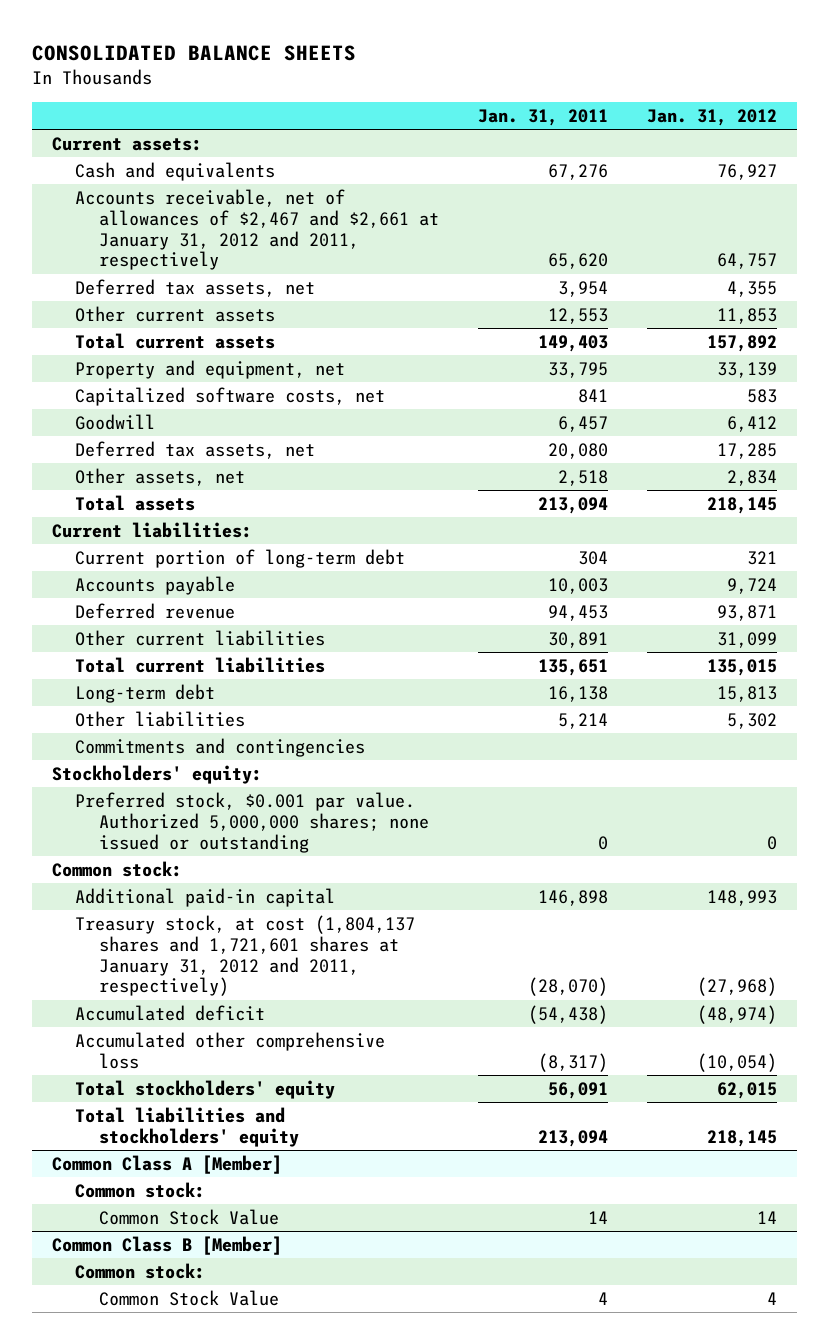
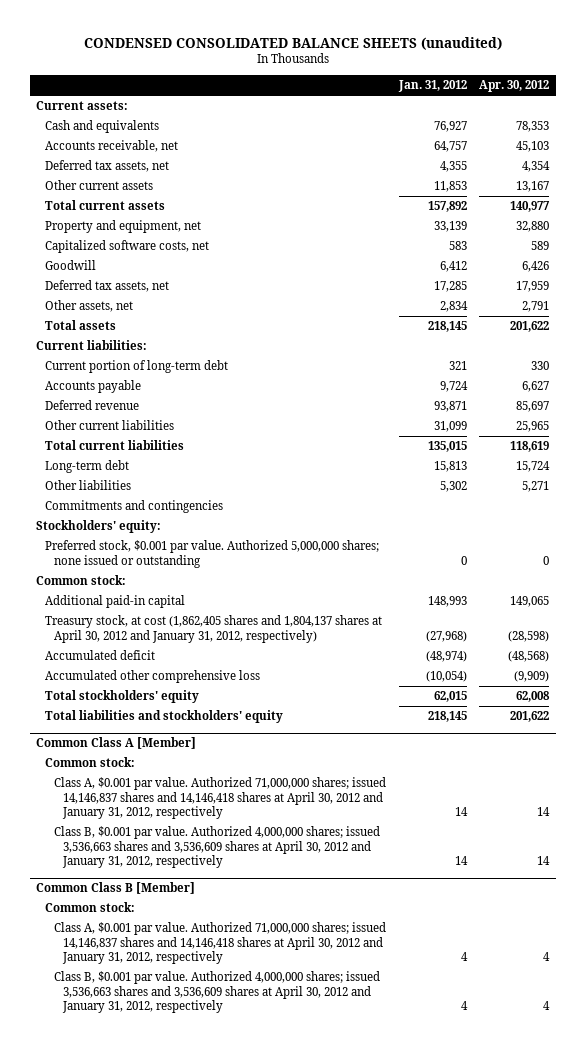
[31,44,356,61] CONSOLIDATED BALANCE SHEETS -> [83,36,502,50] CONDENSED CONSOLIDATED BALANCE SHEETS (unaudited)
[477,109,608,127] Jan. 31, 2011 -> none
none -> [479,80,550,93] Apr. 30, 2012
[75,188,439,271] Accounts receivable, net of allowances of $2,467 and $2,661 at January 31, 2012 and 2011, respectively -> [44,140,178,153] Accounts receivable, net
[75,914,416,997] Treasury stock, at cost (1,804,137 shares and 1,721,601 shares at January 31, 2012 and 2011, respectively) -> [44,615,382,643] Treasury stock, at cost (1,862,405 shares and 1,804,137 shares at April 30, 2012 and January 31, 2012, respectively)
[98,1208,279,1225] Common Stock Value -> [53,777,386,820] Class A, $0.001 par value. Authorized 71,000,000 shares; issued 14,146,837 shares and 14,146,418 shares at April 30, 2012 and January 31, 2012, respectively
none -> [53,826,380,869] Class B, $0.001 par value. Authorized 4,000,000 shares; issued 3,536,663 shares and 3,536,609 shares at April 30, 2012 and January 31, 2012, respectively
[98,1289,279,1306] Common Stock Value -> [53,922,386,965] Class A, $0.001 par value. Authorized 71,000,000 shares; issued 14,146,837 shares and 14,146,418 shares at April 30, 2012 and January 31, 2012, respectively
none -> [53,971,380,1014] Class B, $0.001 par value. Authorized 4,000,000 shares; issued 3,536,663 shares and 3,536,609 shares at April 30, 2012 and January 31, 2012, respectively

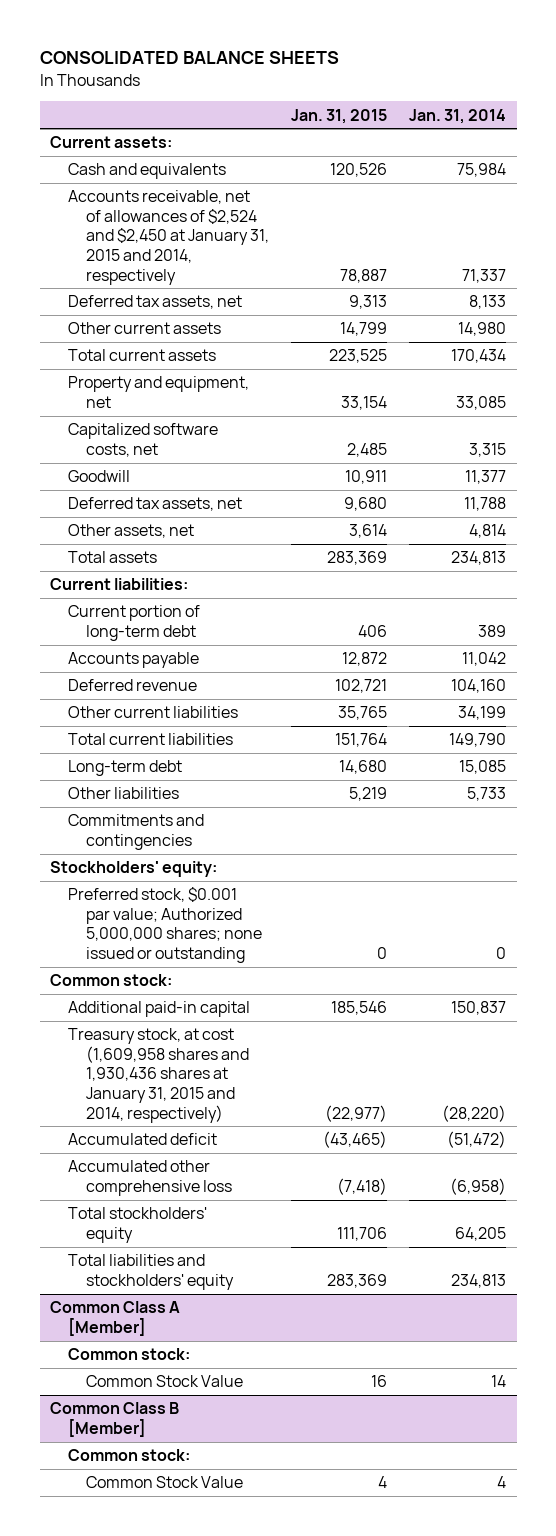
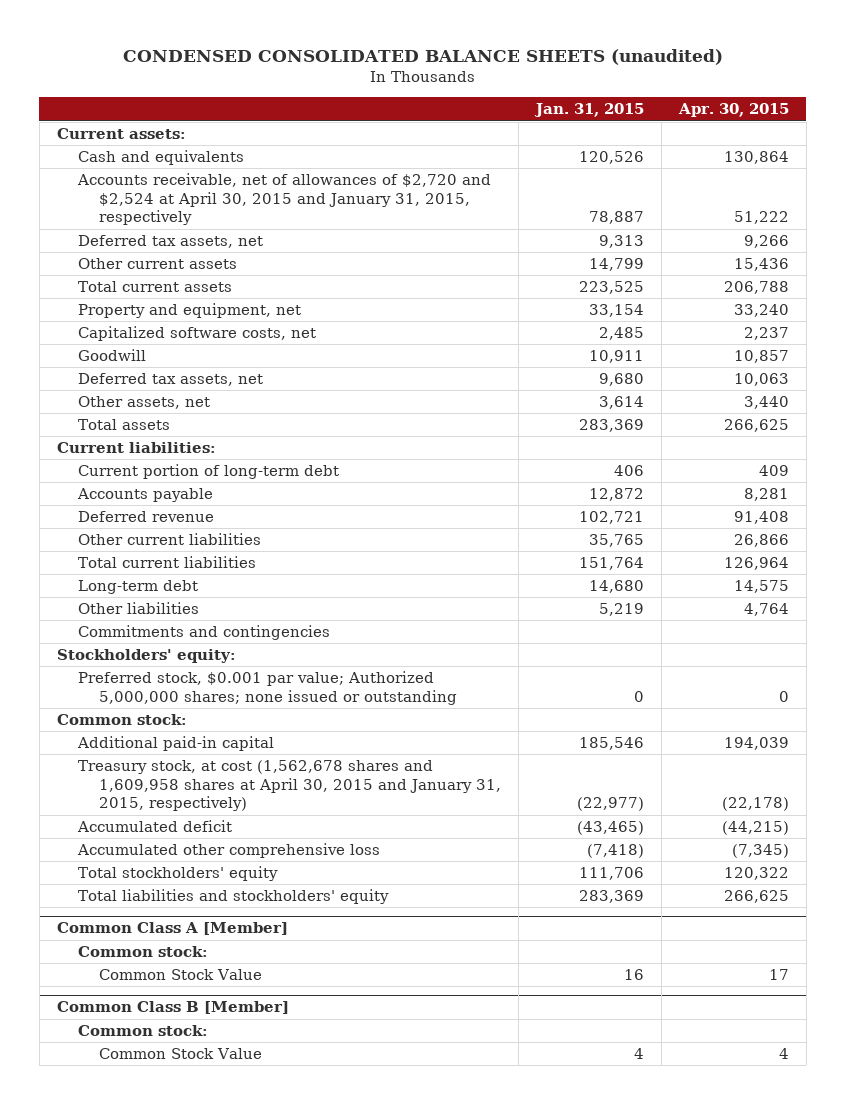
[39,51,339,65] CONSOLIDATED BALANCE SHEETS -> [122,49,723,66] CONDENSED CONSOLIDATED BALANCE SHEETS (unaudited)
[408,108,506,124] Jan. 31, 2014 -> none
none -> [677,103,789,118] Apr. 30, 2015
[68,190,270,285] Accounts receivable, net of allowances of $2,524 and $2,450 at January 31, 2015 and 2014, respectively -> [76,173,491,226] Accounts receivable, net of allowances of $2,720 and $2,524 at April 30, 2015 and January 31, 2015, respectively
[68,1028,250,1123] Treasury stock, at cost (1,609,958 shares and 1,930,436 shares at January 31, 2015 and 2014, respectively) -> [77,760,502,812] Treasury stock, at cost (1,562,678 shares and 1,609,958 shares at April 30, 2015 and January 31, 2015, respectively)

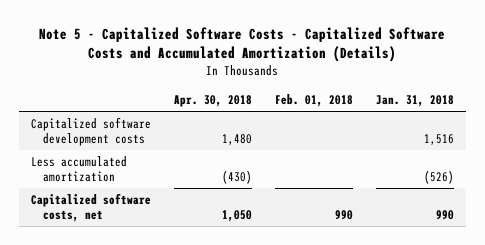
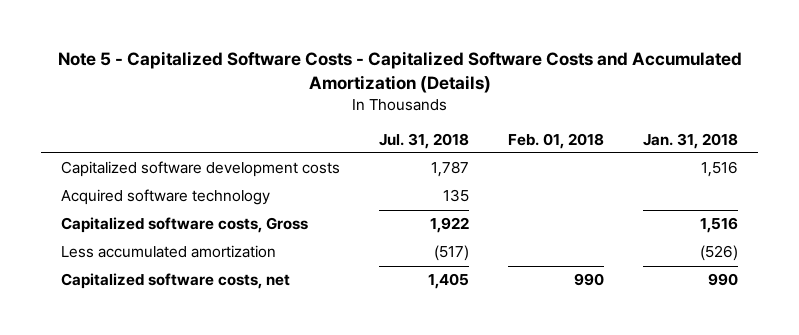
[173,94,252,107] Apr. 30, 2018 -> none
none -> [379,132,470,149] Jul. 31, 2018
none -> [60,189,270,206] Acquired software technology
none -> [60,217,308,234] Capitalized software costs, Gross

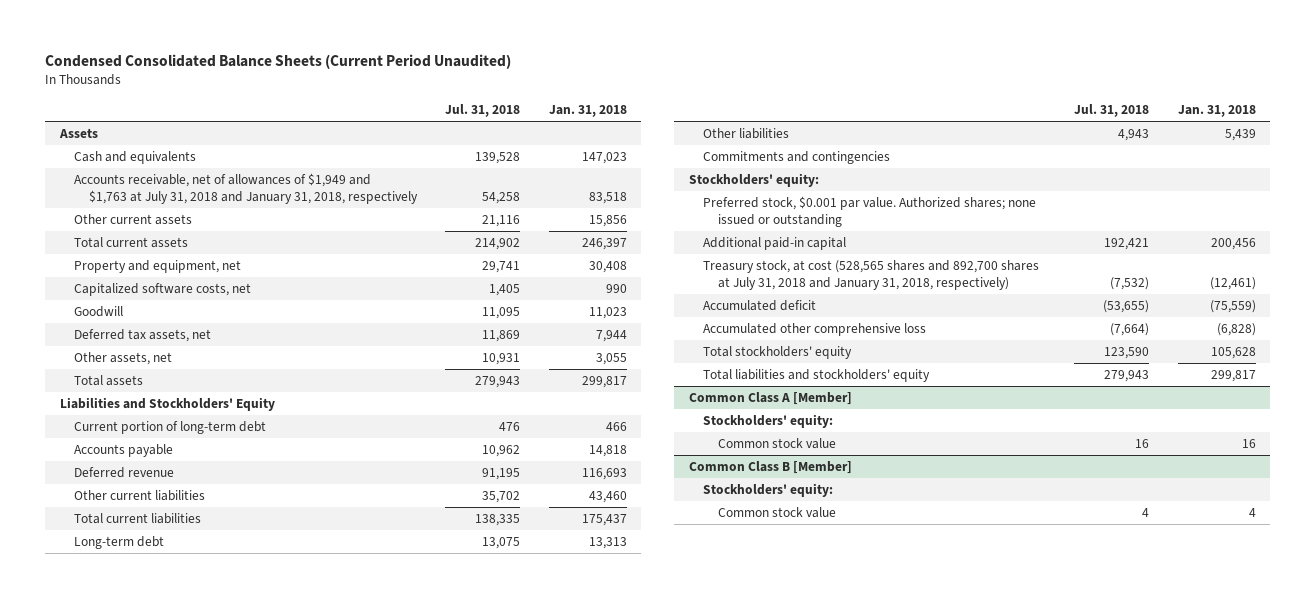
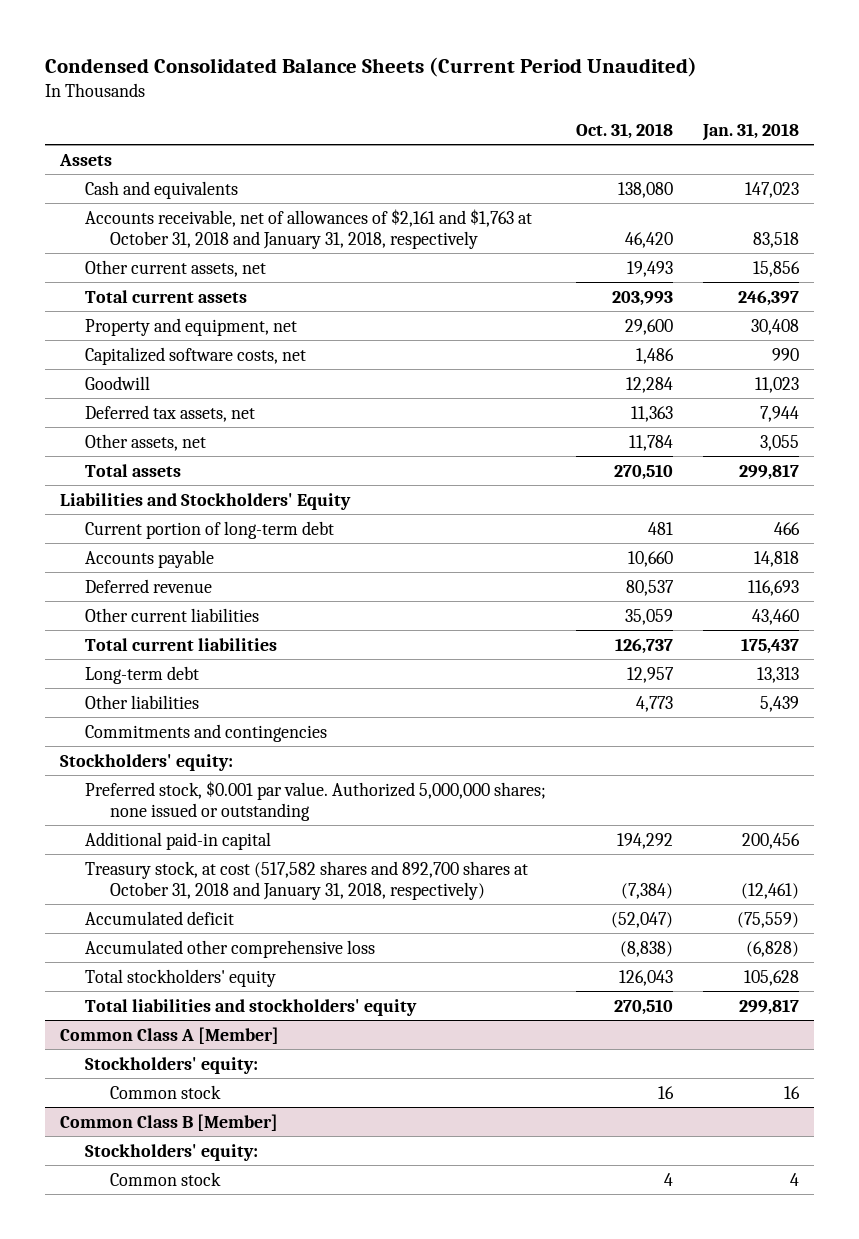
[445,103,521,117] Jul. 31, 2018 -> none
none -> [575,122,673,139] Oct. 31, 2018
[74,173,418,204] Accounts receivable, net of allowances of $1,949 and $1,763 at July 31, 2018 and January 31, 2018, respectively -> [84,208,532,249] Accounts receivable, net of allowances of $2,161 and $1,763 at October 31, 2018 and January 31, 2018, respectively
[74,214,193,226] Other current assets -> [84,259,266,277] Other current assets, net
[703,196,1037,227] Preferred stock, $0.001 par value. Authorized shares; none issued or outstanding -> [84,780,546,821] Preferred stock, $0.001 par value. Authorized 5,000,000 shares; none issued or outstanding
[703,260,1040,290] Treasury stock, at cost (528,565 shares and 892,700 shares at July 31, 2018 and January 31, 2018, respectively) -> [84,860,528,900] Treasury stock, at cost (517,582 shares and 892,700 shares at October 31, 2018 and January 31, 2018, respectively)
[717,438,836,450] Common stock value -> [110,1084,222,1099] Common stock
[717,507,836,519] Common stock value -> [110,1171,222,1186] Common stock

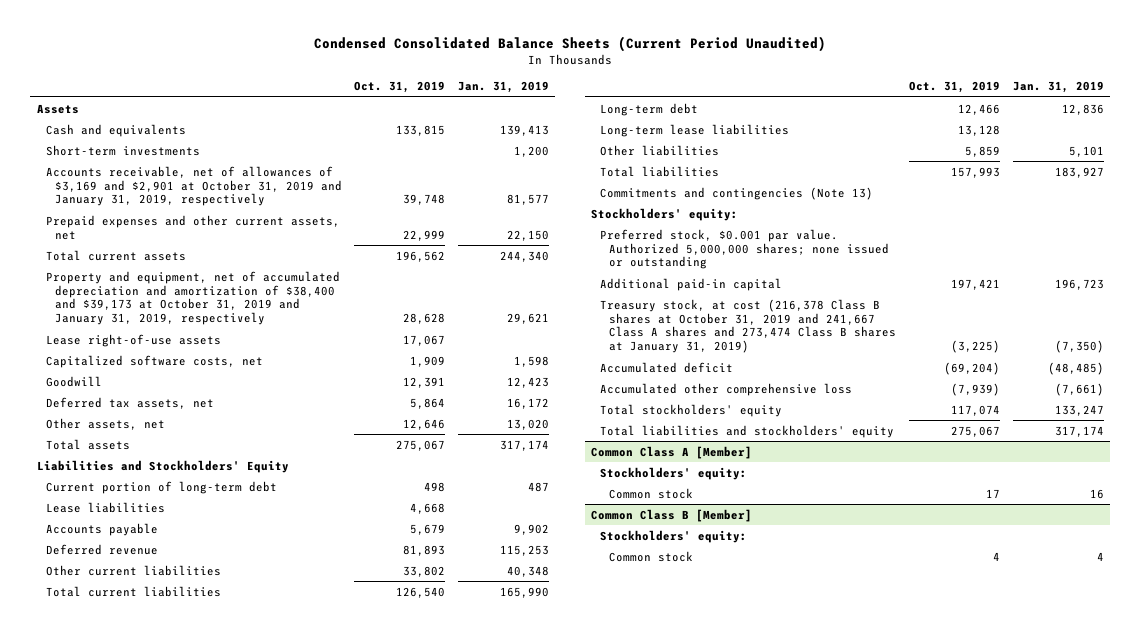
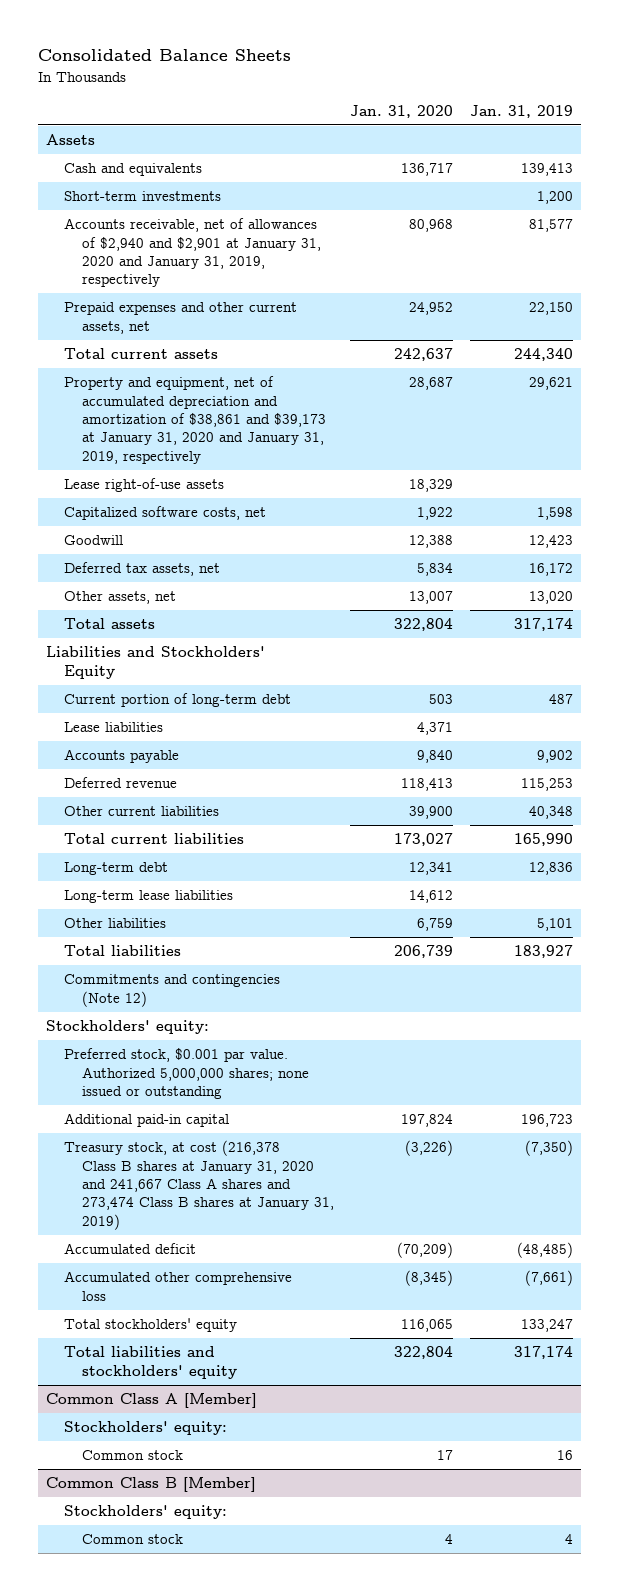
[314,36,827,53] Condensed Consolidated Balance Sheets (Current Period Unaudited) -> [38,49,292,62] Consolidated Balance Sheets
[354,81,446,94] Oct. 31, 2019 -> none
none -> [350,104,454,118] Jan. 31, 2020
[45,165,342,207] Accounts receivable, net of allowances of $3,169 and $2,901 at October 31, 2019 and January 31, 2019, respectively -> [64,218,322,288] Accounts receivable, net of allowances of $2,940 and $2,901 at January 31, 2020 and January 31, 2019, respectively
[45,270,340,326] Property and equipment, net of accumulated depreciation and amortization of $38,400 and $39,173 at October 31, 2019 and January 31, 2019, respectively -> [64,376,327,464] Property and equipment, net of accumulated depreciation and amortization of $38,861 and $39,173 at January 31, 2020 and January 31, 2019, respectively
[600,186,874,200] Commitments and contingencies (Note 13) -> [64,974,281,1007] Commitments and contingencies (Note 12)
[600,298,897,354] Treasury stock, at cost (216,378 Class B shares at October 31, 2019 and 241,667 Class A shares and 273,474 Class B shares at January 31, 2019) -> [64,1140,335,1230] Treasury stock, at cost (216,378 Class B shares at January 31, 2020 and 241,667 Class A shares and 273,474 Class B shares at January 31, 2019)

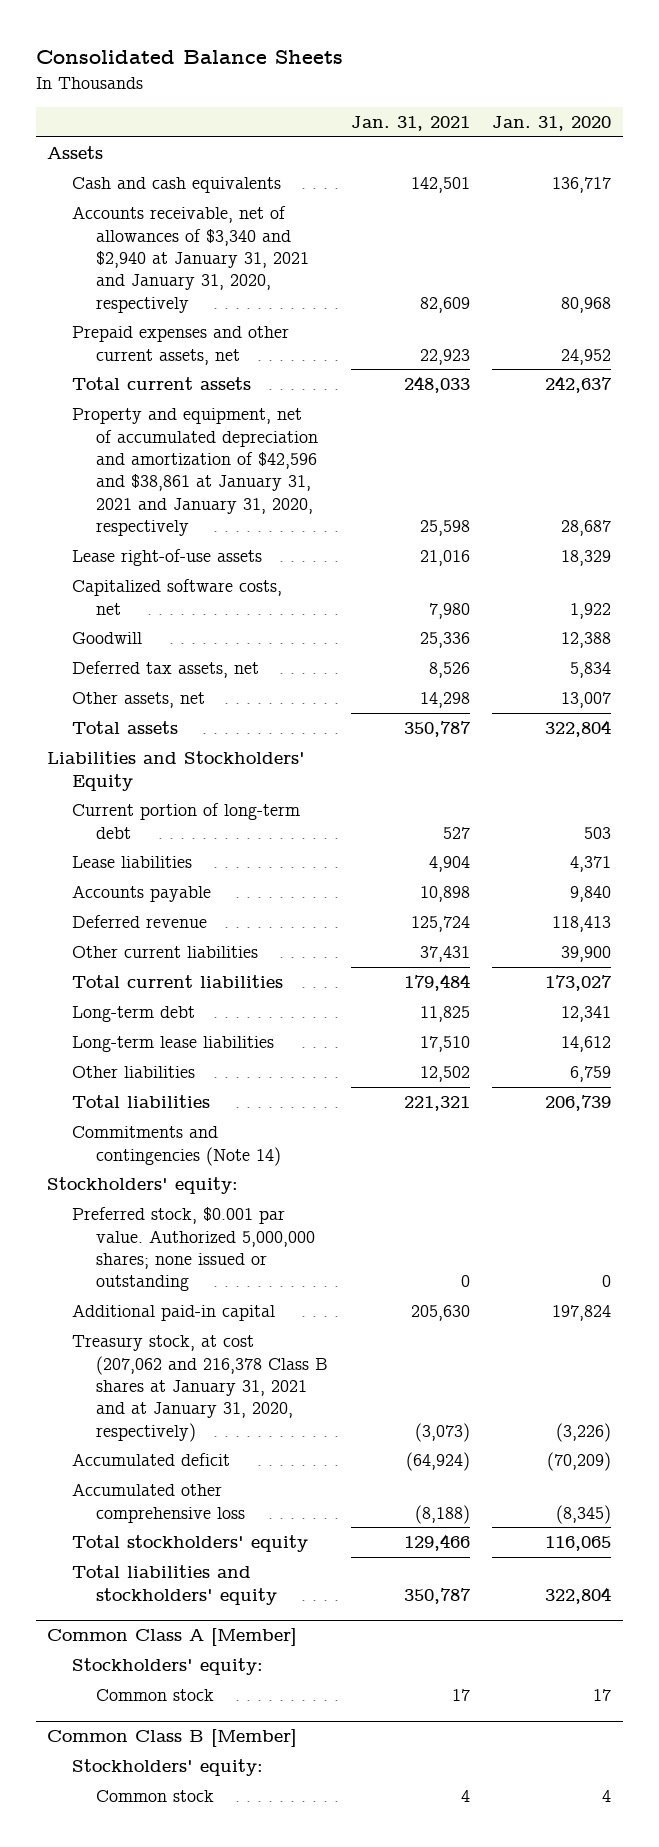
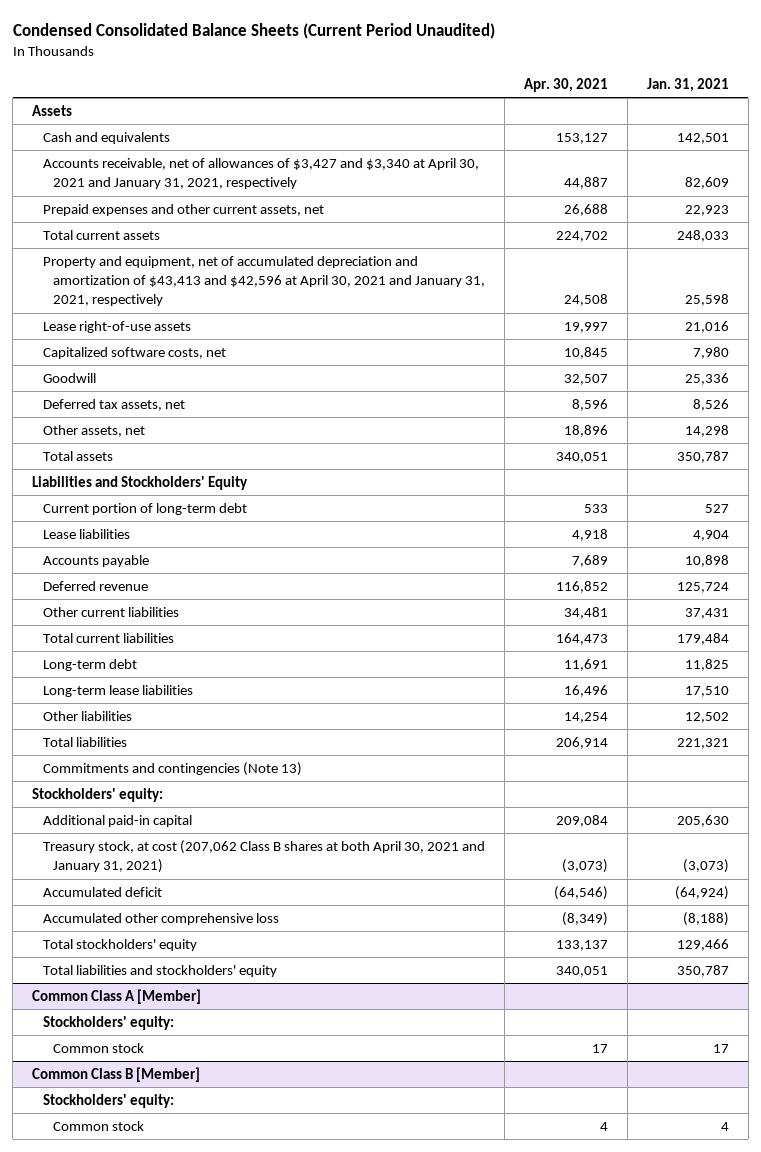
[36,50,344,65] Consolidated Balance Sheets -> [12,22,495,39] Condensed Consolidated Balance Sheets (Current Period Unaudited)
[492,116,612,132] Jan. 31, 2020 -> none
none -> [523,77,608,92] Apr. 30, 2021
[71,177,281,194] Cash and cash equivalents -> [42,132,170,145] Cash and equivalents
[71,206,309,313] Accounts receivable, net of allowances of $3,340 and $2,940 at January 31, 2021 and January 31, 2020, respectively -> [42,158,479,190] Accounts receivable, net of allowances of $3,427 and $3,340 at April 30, 2021 and January 31, 2021, respectively
[71,408,318,537] Property and equipment, net of accumulated depreciation and amortization of $42,596 and $38,861 at January 31, 2021 and January 31, 2020, respectively -> [42,256,486,307] Property and equipment, net of accumulated depreciation and amortization of $43,413 and $42,596 at April 30, 2021 and January 31, 2021, respectively
[71,1126,281,1166] Commitments and contingencies (Note 14) -> [42,762,302,777] Commitments and contingencies (Note 13)
[71,1207,315,1292] Preferred stock, $0.001 par value. Authorized 5,000,000 shares; none issued or outstanding -> none
[71,1335,328,1442] Treasury stock, at cost (207,062 and 216,378 Class B shares at January 31, 2021 and at January 31, 2020, respectively) -> [42,840,485,874] Treasury stock, at cost (207,062 Class B shares at both April 30, 2021 and January 31, 2021)

